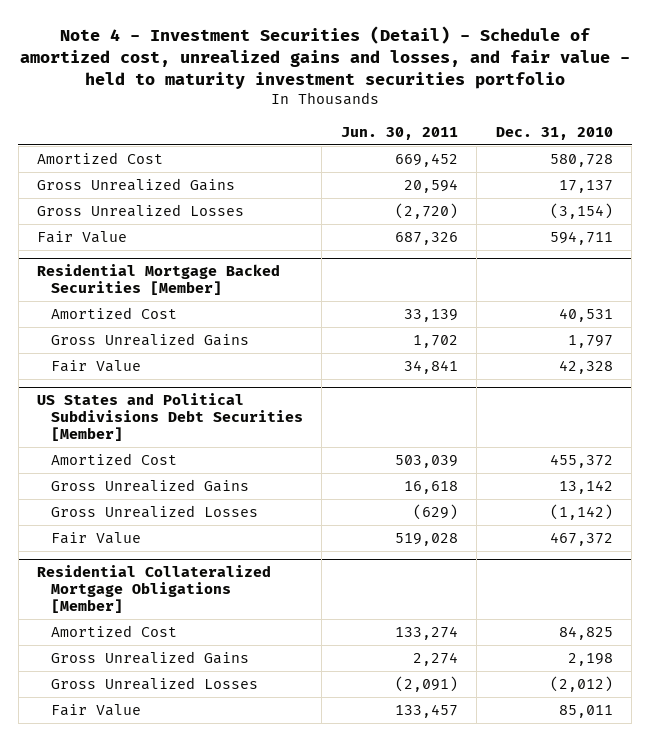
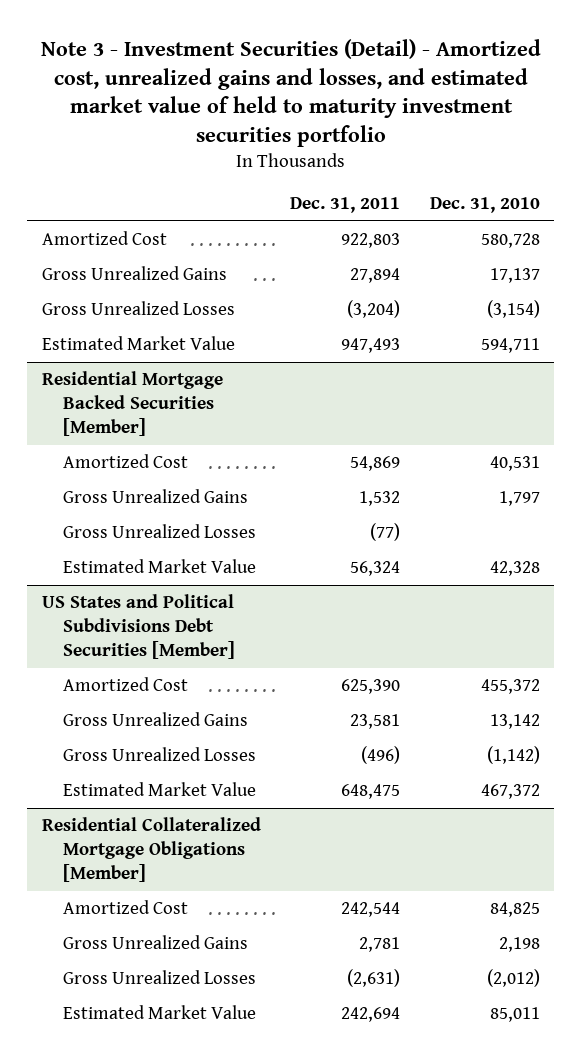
[20,25,631,89] Note 4 - Investment Securities (Detail) - Schedule of amortized cost, unrealized gains and losses, and fair value - held to maturity investment securities portfolio -> [40,39,541,148] Note 3 - Investment Securities (Detail) - Amortized cost, unrealized gains and losses, and estimated market value of held to maturity investment securities portfolio
[340,126,458,140] Jun. 30, 2011 -> none
none -> [290,197,401,214] Dec. 31, 2011
[37,231,128,244] Fair Value -> [41,336,235,351] Estimated Market Value
none -> [63,524,257,539] Gross Unrealized Losses
[50,360,141,373] Fair Value -> [63,559,257,574] Estimated Market Value
[50,532,141,545] Fair Value -> [63,782,257,797] Estimated Market Value
[50,704,141,717] Fair Value -> [63,1005,257,1020] Estimated Market Value

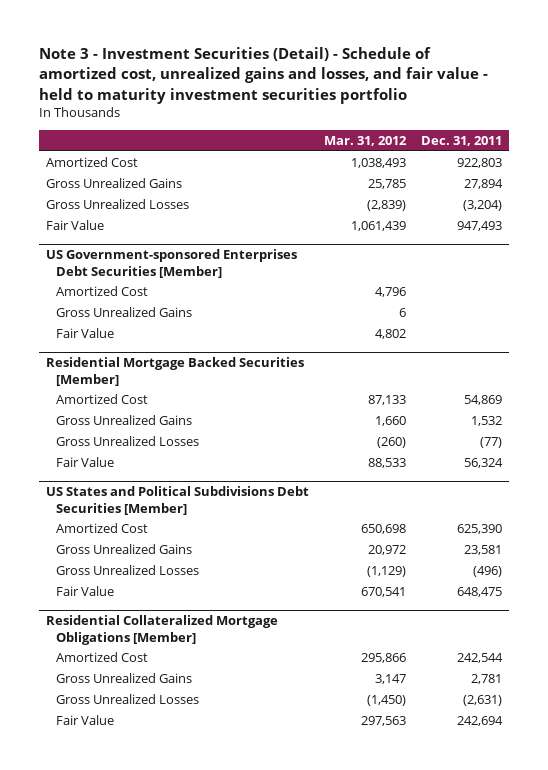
[40,39,541,148] Note 3 - Investment Securities (Detail) - Amortized cost, unrealized gains and losses, and estimated market value of held to maturity investment securities portfolio -> [38,46,488,104] Note 3 - Investment Securities (Detail) - Schedule of amortized cost, unrealized gains and losses, and fair value - held to maturity investment securities portfolio
[429,197,540,214] Dec. 31, 2010 -> none
none -> [323,136,407,147] Mar. 31, 2012
[41,336,235,351] Estimated Market Value -> [46,219,105,230] Fair Value
none -> [46,249,298,278] US Government-sponsored Enterprises Debt Securities [Member]
none -> [56,285,149,296] Amortized Cost
none -> [56,306,193,317] Gross Unrealized Gains
none -> [56,327,115,338] Fair Value
[63,559,257,574] Estimated Market Value -> [56,456,115,467] Fair Value
[63,782,257,797] Estimated Market Value -> [56,585,115,596] Fair Value
[63,1005,257,1020] Estimated Market Value -> [56,714,115,725] Fair Value

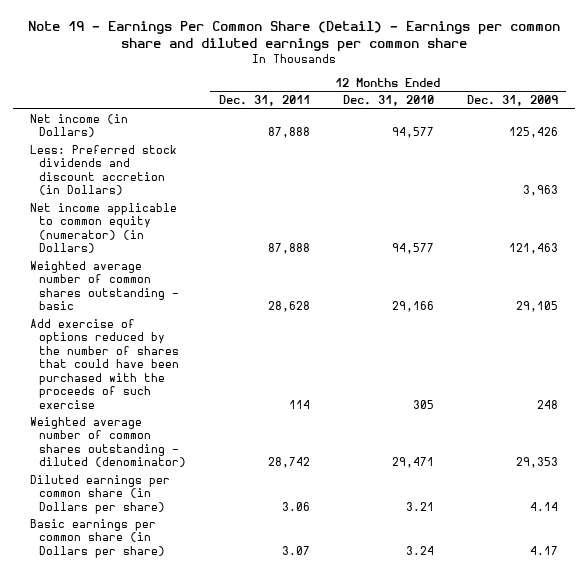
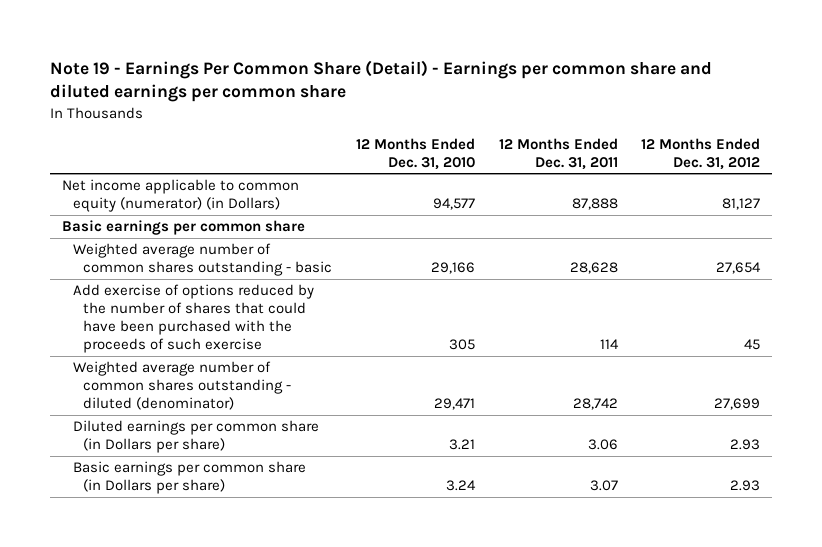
[467,95,559,107] Dec. 31, 2009 -> none
none -> [641,137,761,170] 12 Months Ended Dec. 31, 2012
[29,113,128,138] Net income (in Dollars) -> none
[29,144,177,196] Less: Preferred stock dividends and discount accretion (in Dollars) -> none
none -> [61,220,305,236] Basic earnings per common share

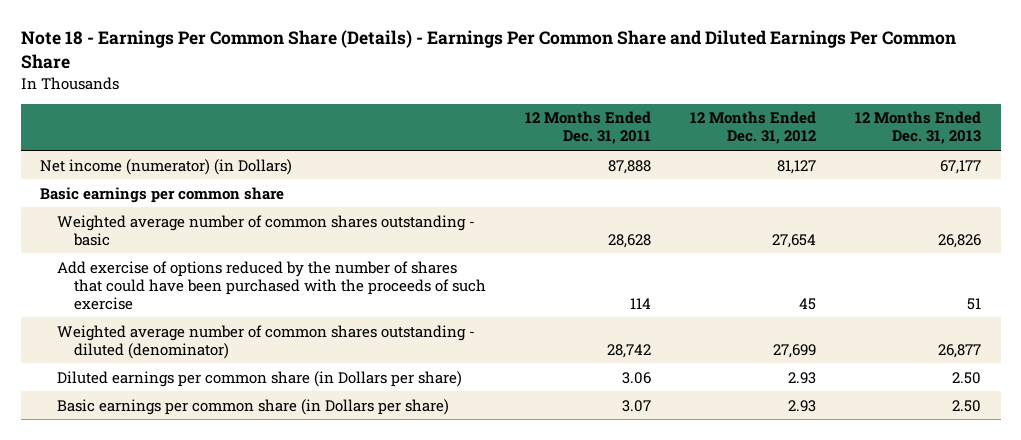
[49,59,712,103] Note 19 - Earnings Per Common Share (Detail) - Earnings per common share and diluted earnings per common share -> [20,30,956,69] Note 18 - Earnings Per Common Share (Details) - Earnings Per Common Share and Diluted Earnings Per Common Share
[356,137,476,170] 12 Months Ended Dec. 31, 2010 -> none
none -> [855,111,982,145] 12 Months Ended Dec. 31, 2013
[61,179,299,213] Net income applicable to common equity (numerator) (in Dollars) -> [40,158,293,175] Net income (numerator) (in Dollars)

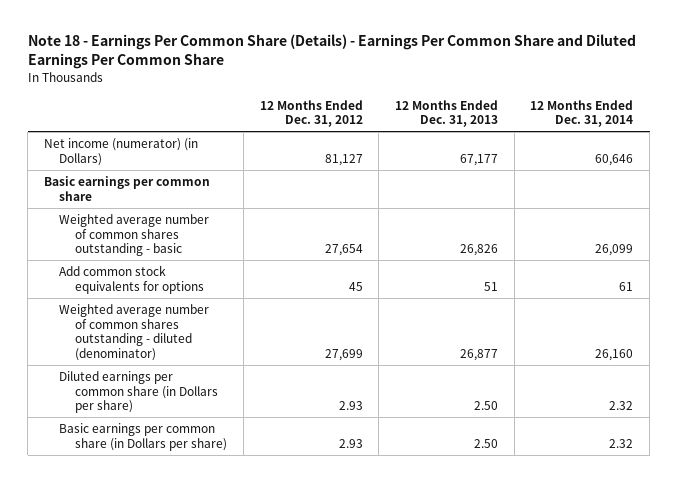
[524,111,651,145] 12 Months Ended Dec. 31, 2011 -> none
none -> [530,99,634,128] 12 Months Ended Dec. 31, 2014
[57,260,486,310] Add exercise of options reduced by the number of shares that could have been purchased with the proceeds of such exercise -> [59,264,205,294] Add common stock equivalents for options

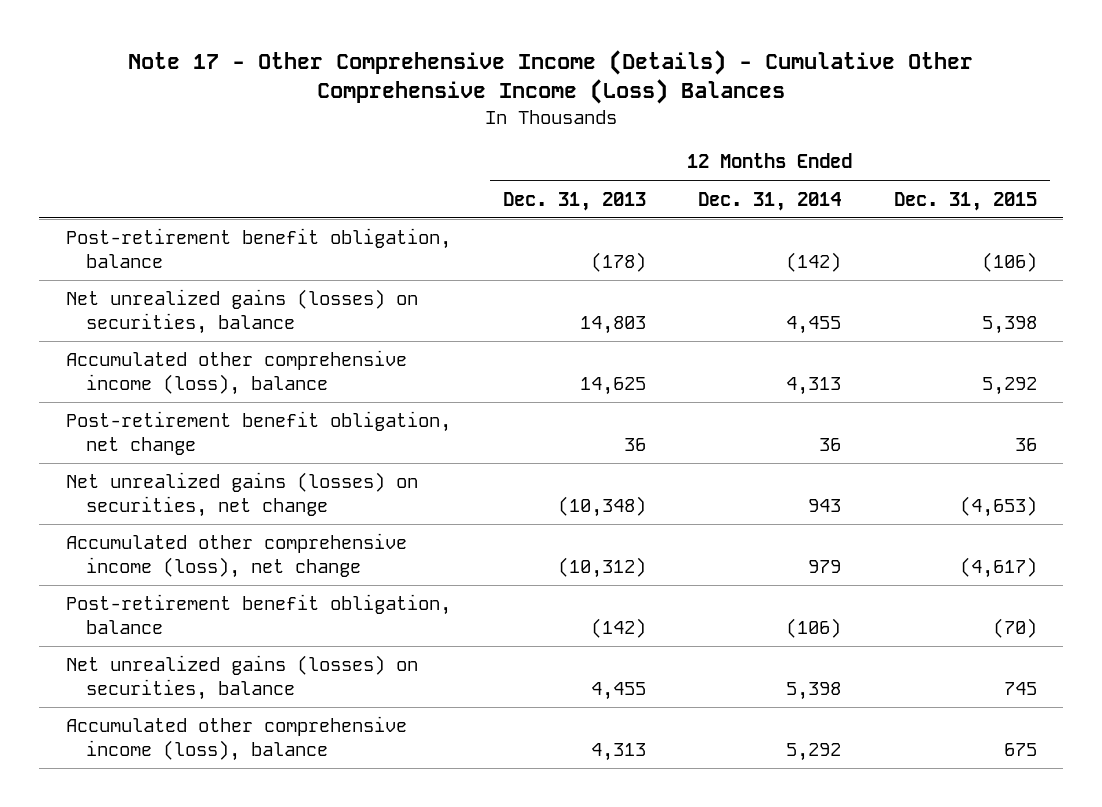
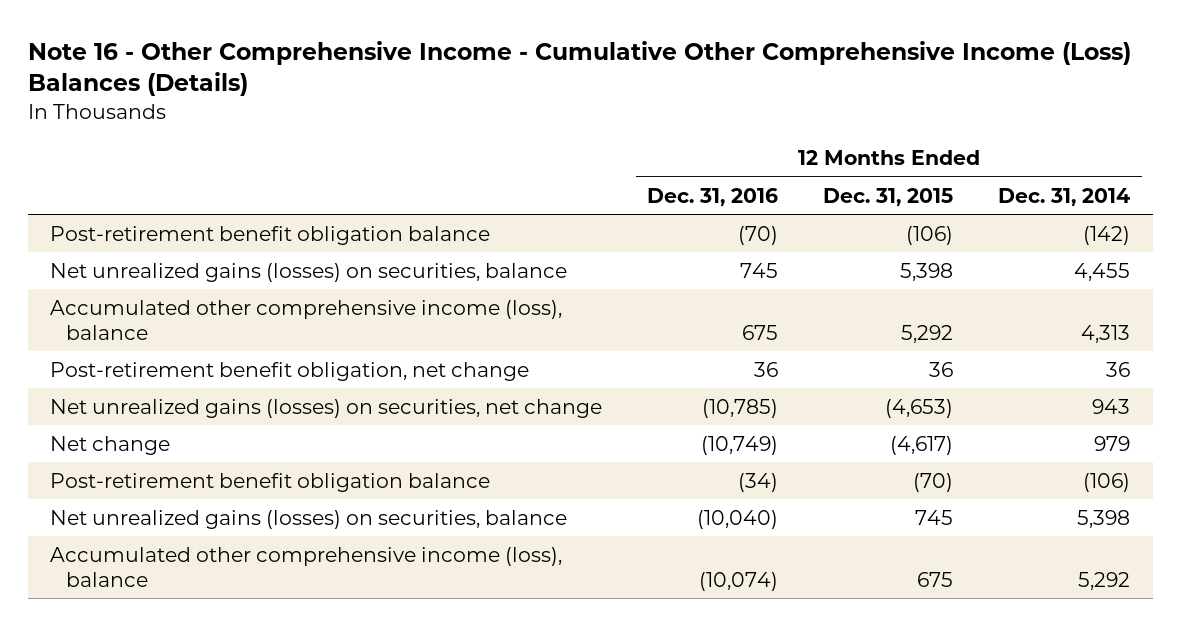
[128,49,974,105] Note 17 - Other Comprehensive Income (Details) - Cumulative Other Comprehensive Income (Loss) Balances -> [27,40,1131,97] Note 16 - Other Comprehensive Income - Cumulative Other Comprehensive Income (Loss) Balances (Details)
[503,191,647,211] Dec. 31, 2013 -> none
none -> [647,187,779,206] Dec. 31, 2016
[65,228,451,268] Post-retirement benefit obligation, balance -> [50,225,491,245] Post-retirement benefit obligation balance
[65,533,407,578] Accumulated other comprehensive income (loss), net change -> [50,435,171,455] Net change
[65,594,451,634] Post-retirement benefit obligation, balance -> [50,472,491,492] Post-retirement benefit obligation balance

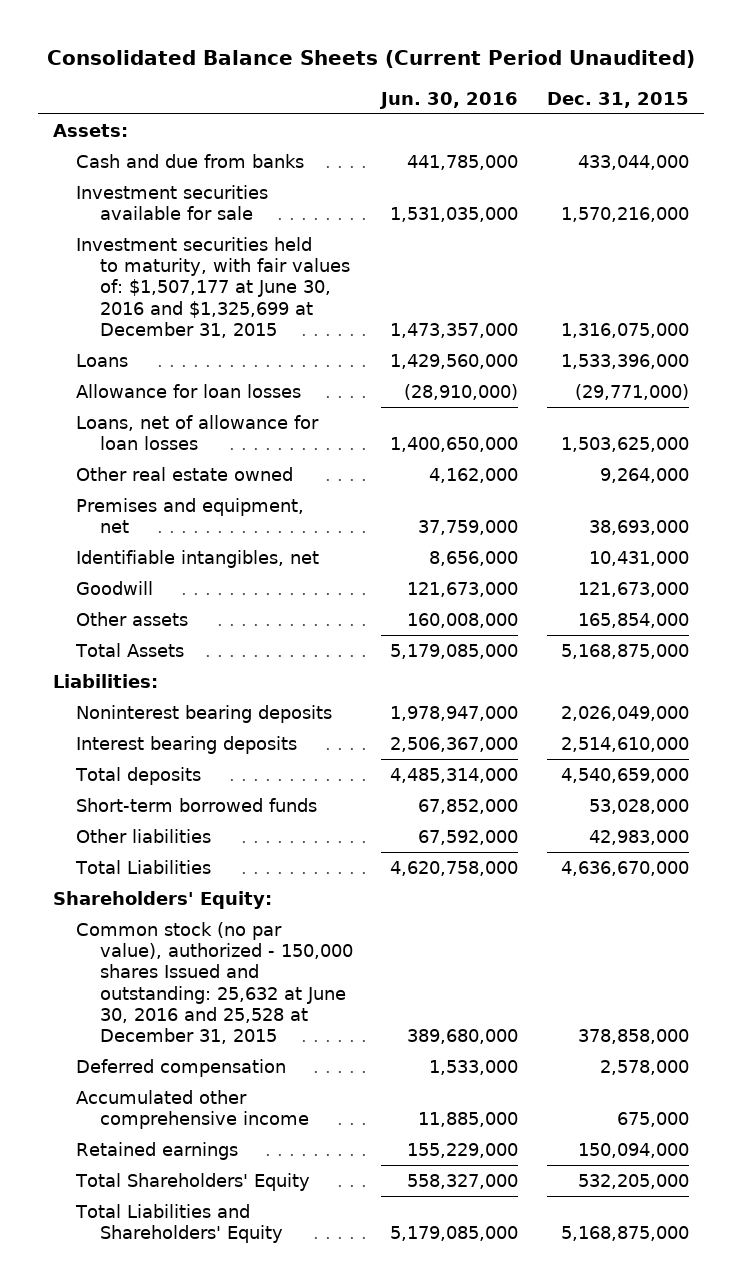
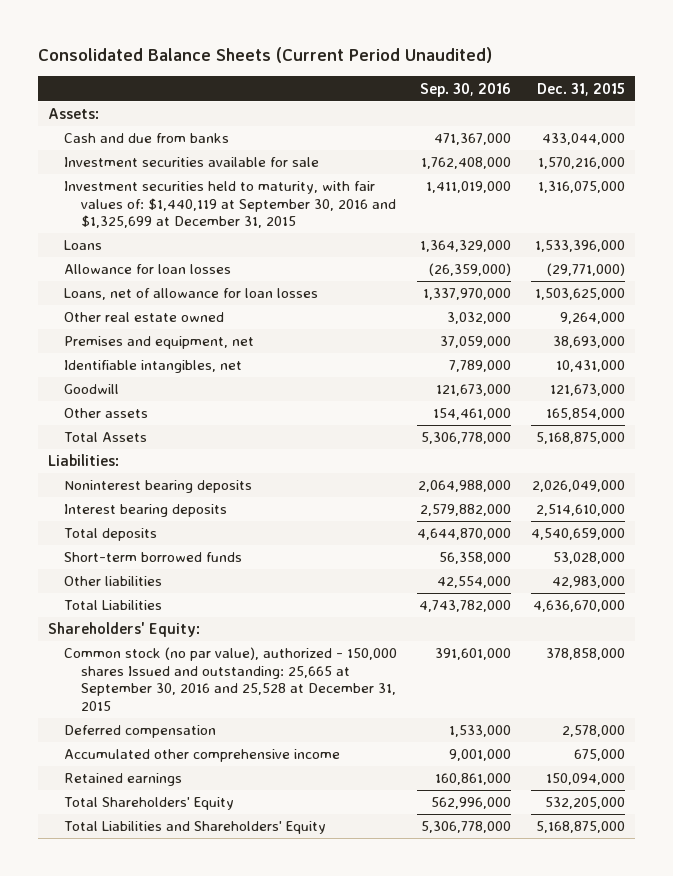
[379,91,519,109] Jun. 30, 2016 -> none
none -> [420,82,512,97] Sep. 30, 2016
[76,236,350,339] Investment securities held to maturity, with fair values of: $1,507,177 at June 30, 2016 and $1,325,699 at December 31, 2015 -> [64,181,396,229] Investment securities held to maturity, with fair values of: $1,440,119 at September 30, 2016 and $1,325,699 at December 31, 2015
[76,921,353,1045] Common stock (no par value), authorized - 150,000 shares Issued and outstanding: 25,632 at June 30, 2016 and 25,528 at December 31, 2015 -> [64,647,398,711] Common stock (no par value), authorized - 150,000 shares Issued and outstanding: 25,665 at September 30, 2016 and 25,528 at December 31, 2015

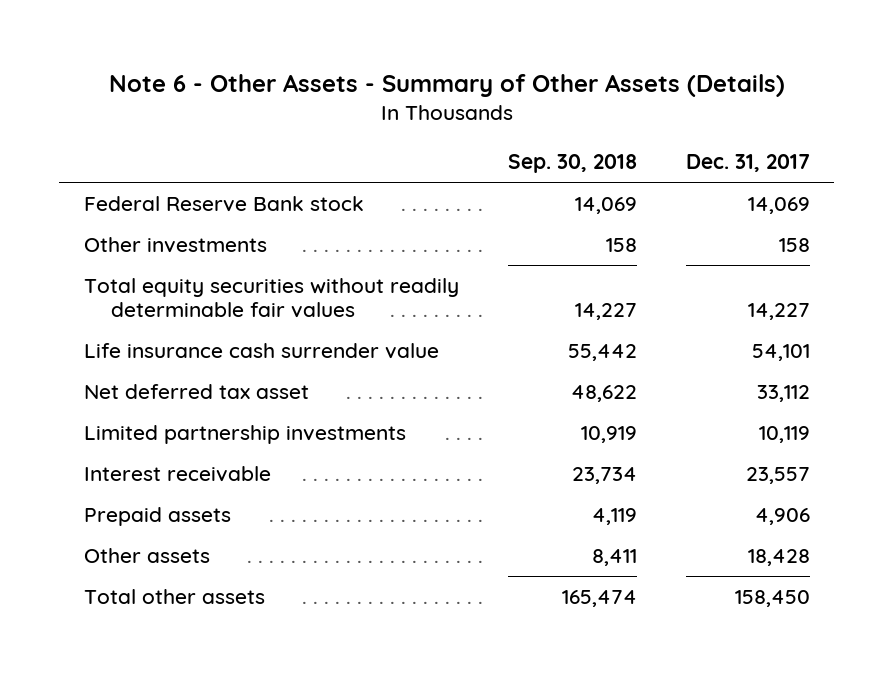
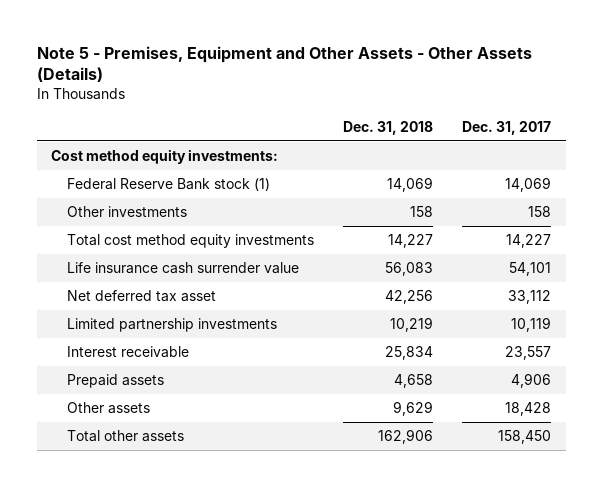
[108,73,785,97] Note 6 - Other Assets - Summary of Other Assets (Details) -> [37,45,533,83] Note 5 - Premises, Equipment and Other Assets - Other Assets (Details)
[507,154,637,174] Sep. 30, 2018 -> none
none -> [343,121,434,136] Dec. 31, 2018
none -> [51,148,279,164] Cost method equity investments:
[83,195,364,212] Federal Reserve Bank stock -> [67,177,271,191] Federal Reserve Bank stock (1)
[83,277,459,319] Total equity securities without readily determinable fair values -> [67,233,315,248] Total cost method equity investments

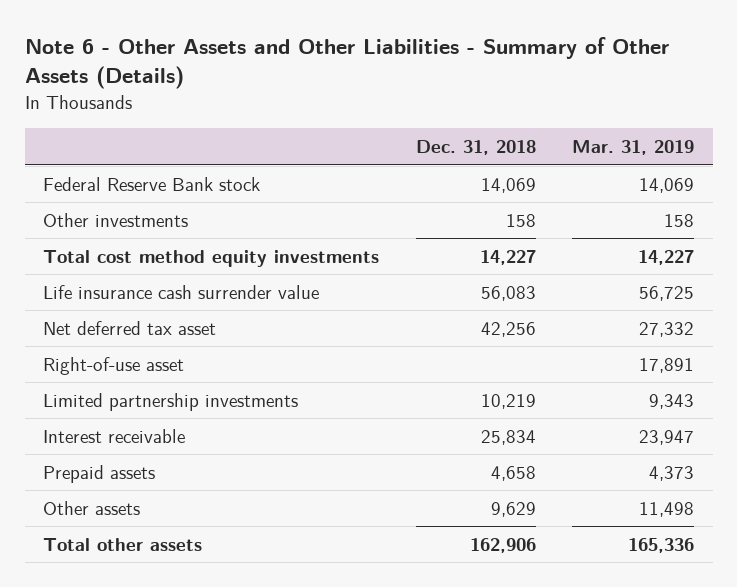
[37,45,533,83] Note 5 - Premises, Equipment and Other Assets - Other Assets (Details) -> [24,37,669,90] Note 6 - Other Assets and Other Liabilities - Summary of Other Assets (Details)
[462,121,552,136] Dec. 31, 2017 -> none
none -> [572,139,695,155] Mar. 31, 2019
[51,148,279,164] Cost method equity investments: -> none
[67,177,271,191] Federal Reserve Bank stock (1) -> [42,176,260,191] Federal Reserve Bank stock
none -> [42,356,184,375] Right-of-use asset

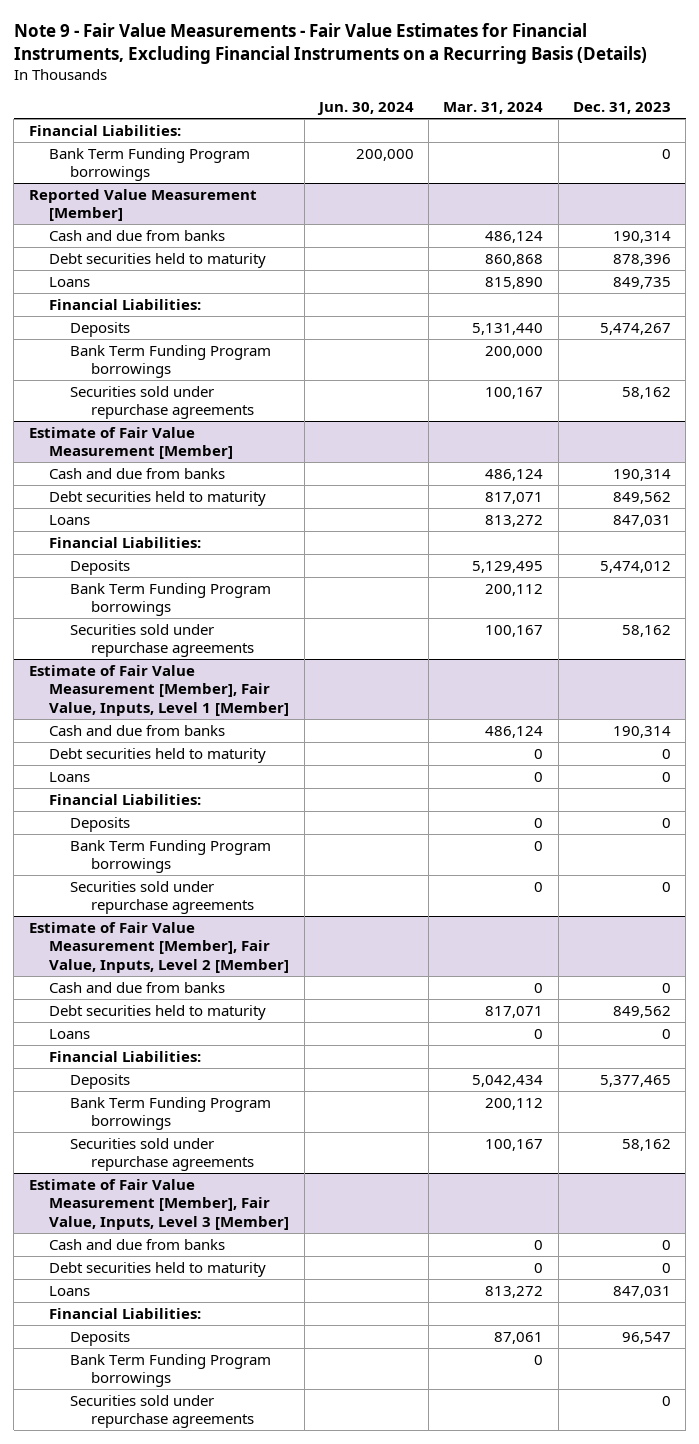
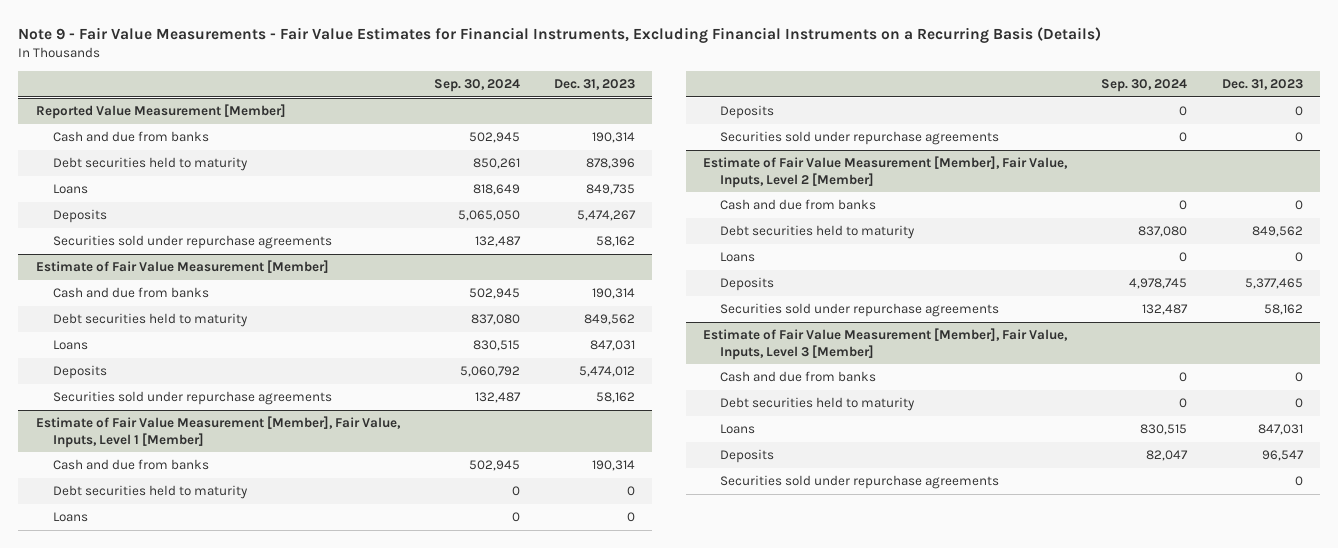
[316,102,414,116] Jun. 30, 2024 -> none
[443,102,544,115] Mar. 31, 2024 -> none
none -> [433,78,520,92] Sep. 30, 2024
[28,124,181,136] Financial Liabilities: -> none
[49,147,251,182] Bank Term Funding Program borrowings -> none
[49,298,202,310] Financial Liabilities: -> none
[70,344,272,379] Bank Term Funding Program borrowings -> none
[49,536,202,548] Financial Liabilities: -> none
[70,582,272,617] Bank Term Funding Program borrowings -> none
[49,793,202,805] Financial Liabilities: -> none
[70,839,272,874] Bank Term Funding Program borrowings -> none
[49,1050,202,1062] Financial Liabilities: -> none
[70,1096,272,1131] Bank Term Funding Program borrowings -> none
[49,1307,202,1319] Financial Liabilities: -> none
[70,1353,272,1388] Bank Term Funding Program borrowings -> none

